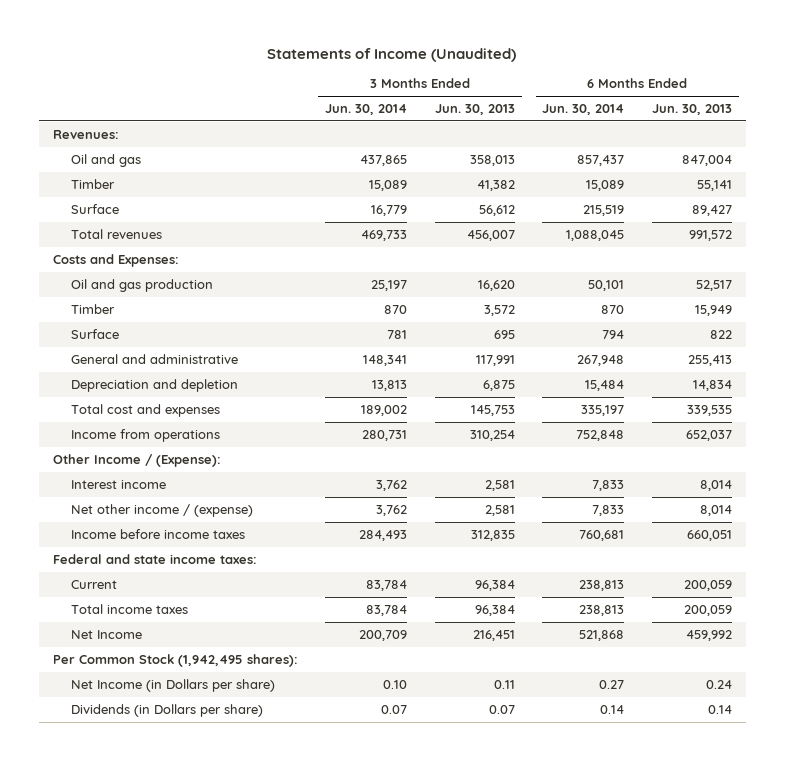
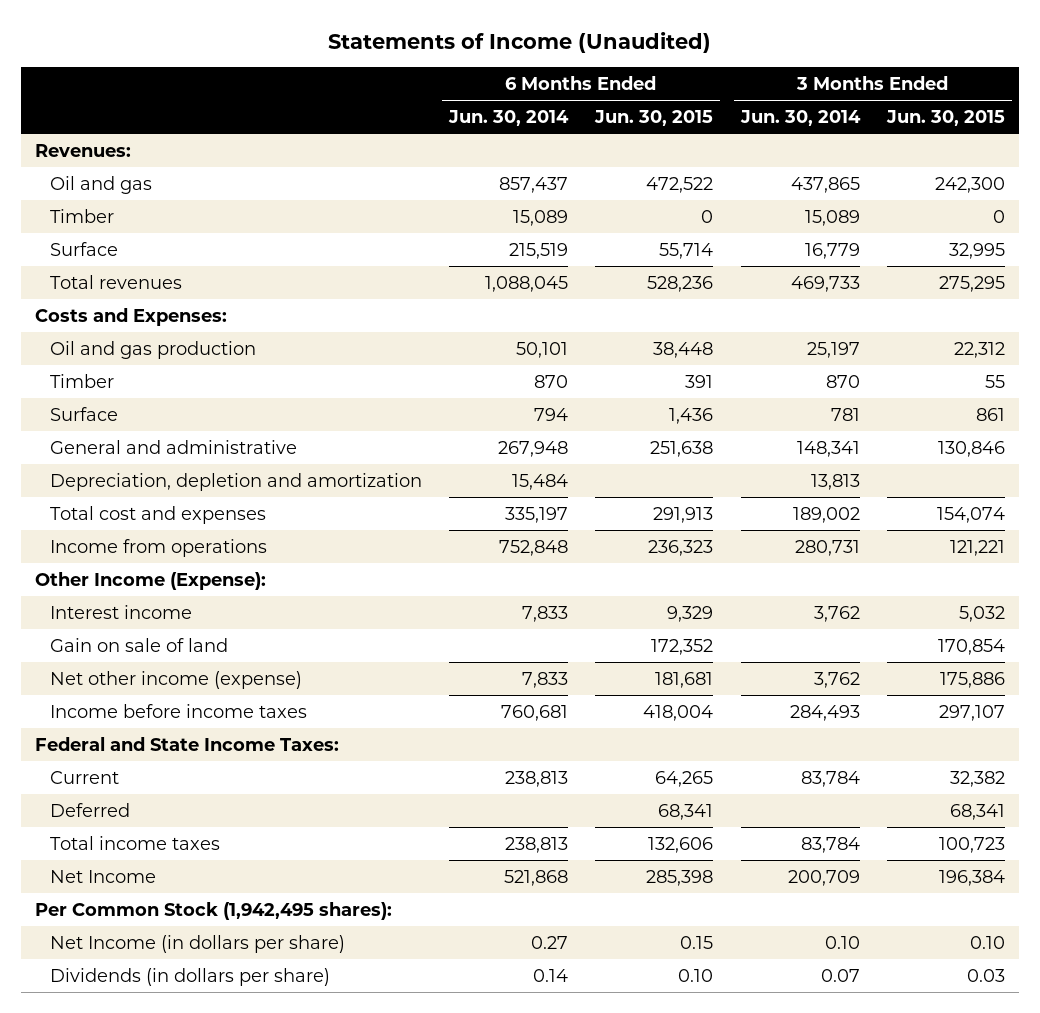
[434,104,515,116] Jun. 30, 2013 -> none
[652,104,733,116] Jun. 30, 2013 -> none
none -> [594,110,714,127] Jun. 30, 2015
none -> [886,110,1006,127] Jun. 30, 2015
[70,378,238,392] Depreciation and depletion -> [49,472,422,491] Depreciation, depletion and amortization
[52,453,221,467] Other Income / (Expense): -> [34,571,266,590] Other Income (Expense):
none -> [49,637,228,652] Gain on sale of land
[70,503,253,517] Net other income / (expense) -> [49,670,302,689] Net other income (expense)
[52,553,257,564] Federal and state income taxes: -> [34,736,339,751] Federal and State Income Taxes:
none -> [49,802,130,817] Deferred
[70,678,275,692] Net Income (in Dollars per share) -> [49,934,345,953] Net Income (in dollars per share)
[70,703,263,717] Dividends (in Dollars per share) -> [49,967,330,986] Dividends (in dollars per share)

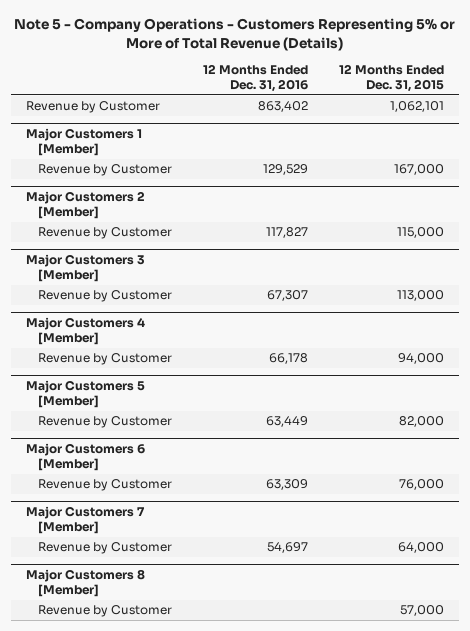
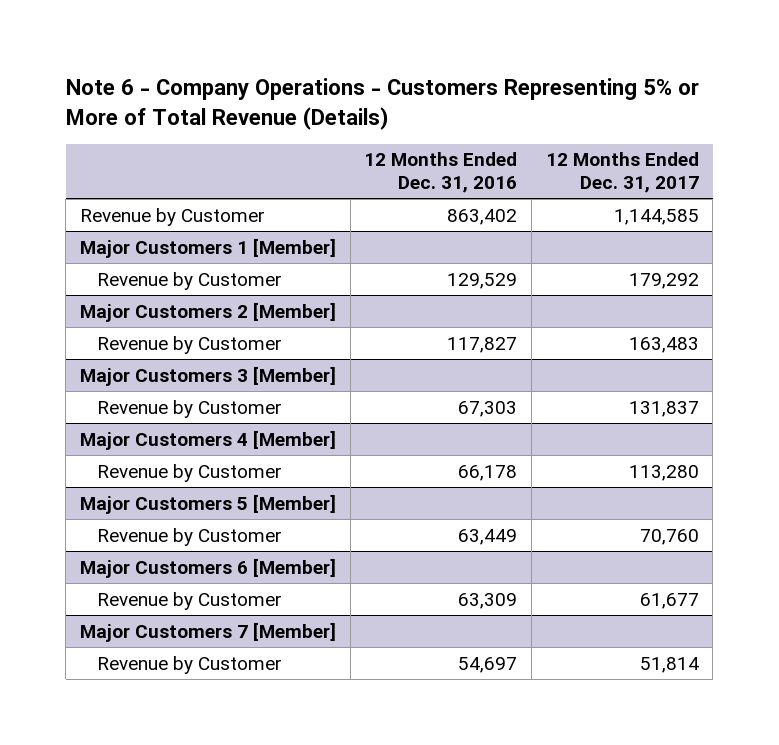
[14,18,456,51] Note 5 - Company Operations - Customers Representing 5% or More of Total Revenue (Details) -> [65,78,699,130] Note 6 - Company Operations - Customers Representing 5% or More of Total Revenue (Details)
[338,63,444,93] 12 Months Ended Dec. 31, 2015 -> none
none -> [545,152,699,194] 12 Months Ended Dec. 31, 2017
[267,290,309,302] 67,307 -> [458,400,518,417] 67,303
[26,568,146,598] Major Customers 8 [Member] -> none
[38,605,173,618] Revenue by Customer -> none

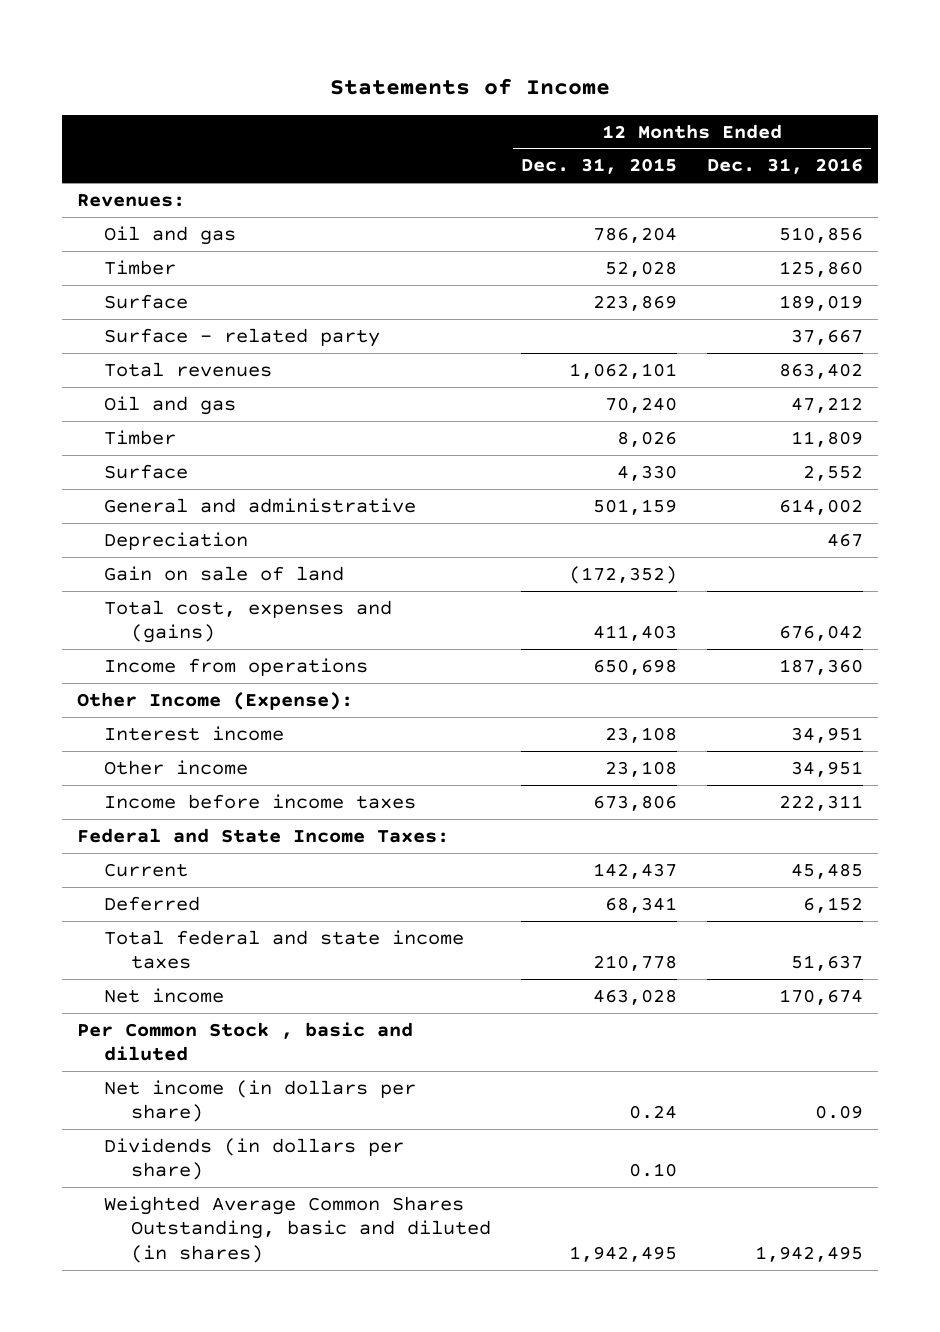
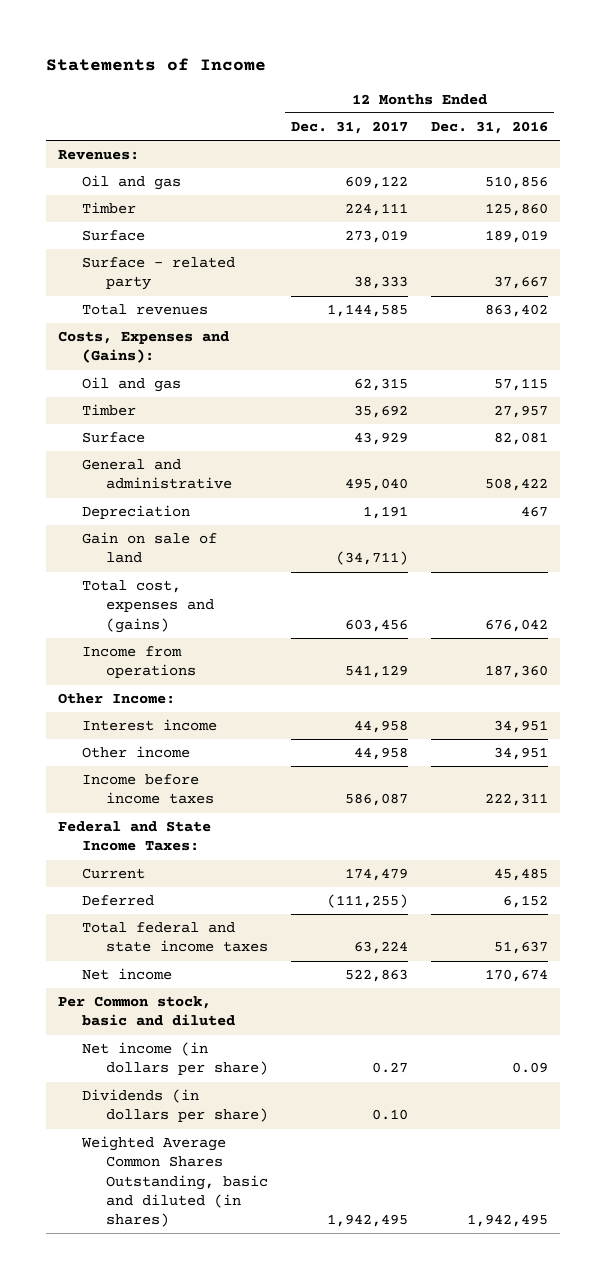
[520,158,677,175] Dec. 31, 2015 -> none
none -> [290,121,408,135] Dec. 31, 2017
none -> [57,331,229,364] Costs, Expenses and (Gains):
[791,397,864,414] 47,212 -> [494,378,549,392] 57,115
[791,431,864,448] 11,809 -> [494,405,549,419] 27,957
[803,465,864,482] 2,552 -> [494,432,549,446] 82,081
[779,499,864,516] 614,002 -> [485,478,549,492] 508,422
[77,692,354,711] Other Income (Expense): -> [57,693,175,705] Other Income:
[77,1022,414,1062] Per Common Stock , basic and diluted -> [57,996,235,1027] Per Common stock, basic and diluted

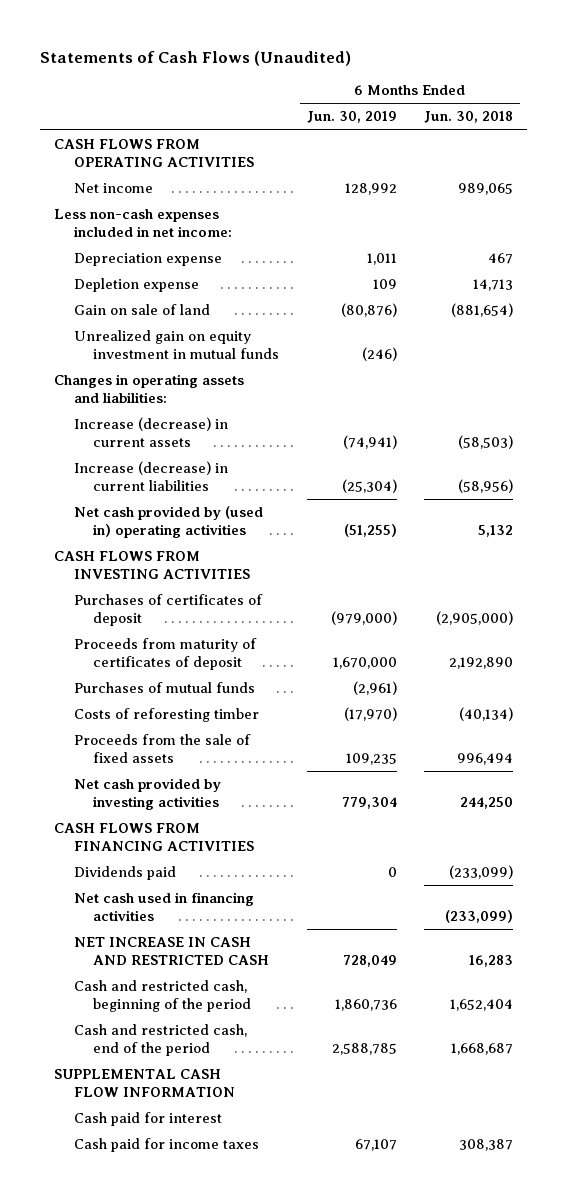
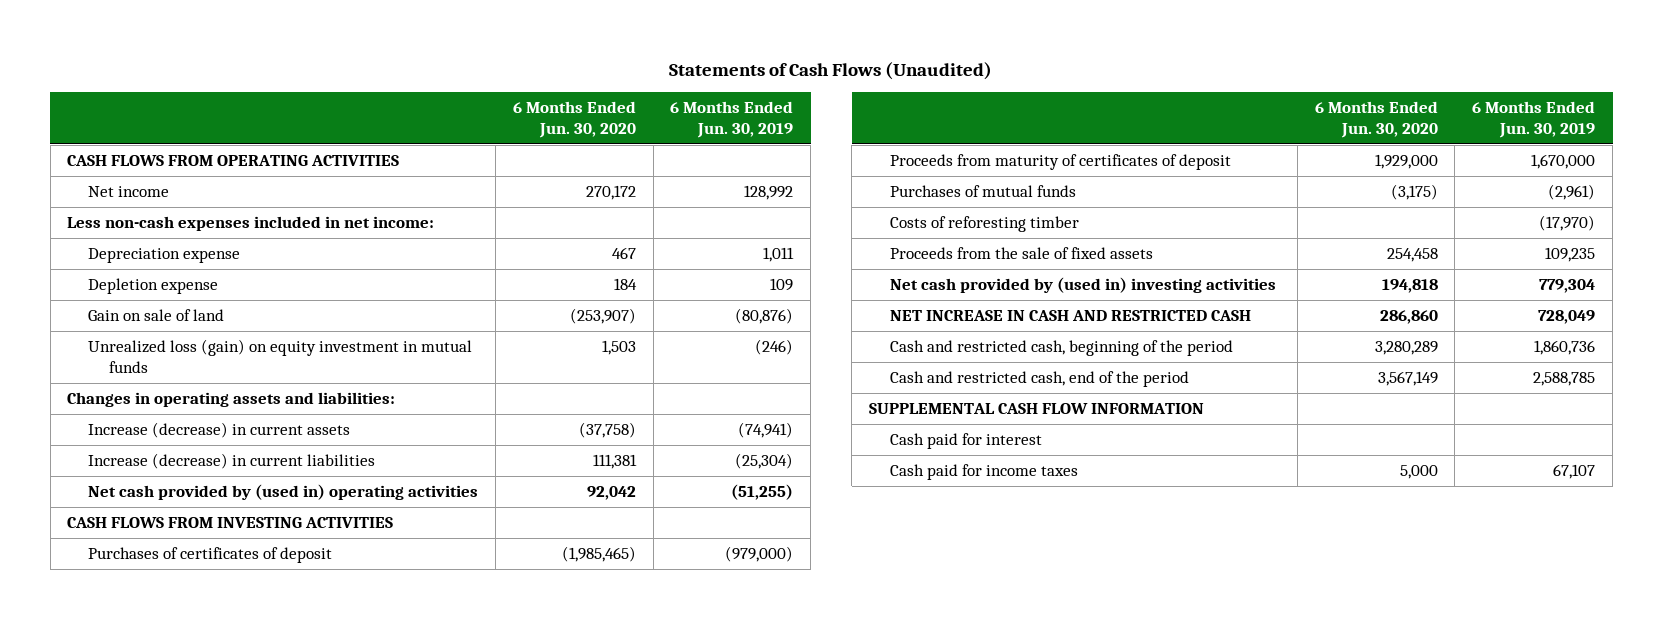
[424,111,514,124] Jun. 30, 2018 -> none
none -> [512,101,636,139] 6 Months Ended Jun. 30, 2020
[73,330,279,359] Unrealized gain on equity investment in mutual funds -> [88,338,473,373] Unrealized loss (gain) on equity investment in mutual funds
[54,823,254,851] CASH FLOWS FROM FINANCING ACTIVITIES -> none
[73,866,176,881] Dividends paid -> none
[73,892,254,921] Net cash used in financing activities -> none
[73,778,221,810] Net cash provided by investing activities -> [889,276,1276,293] Net cash provided by (used in) investing activities

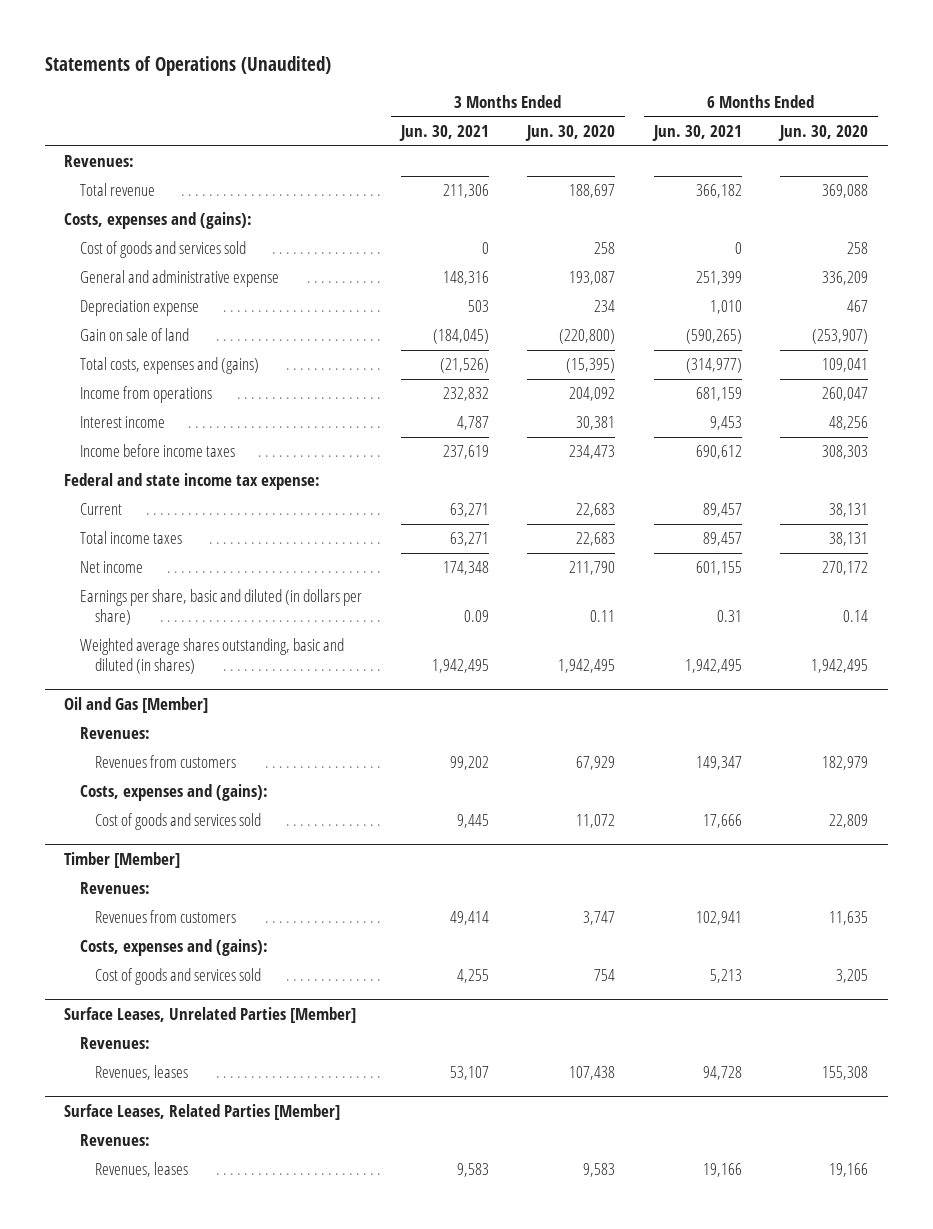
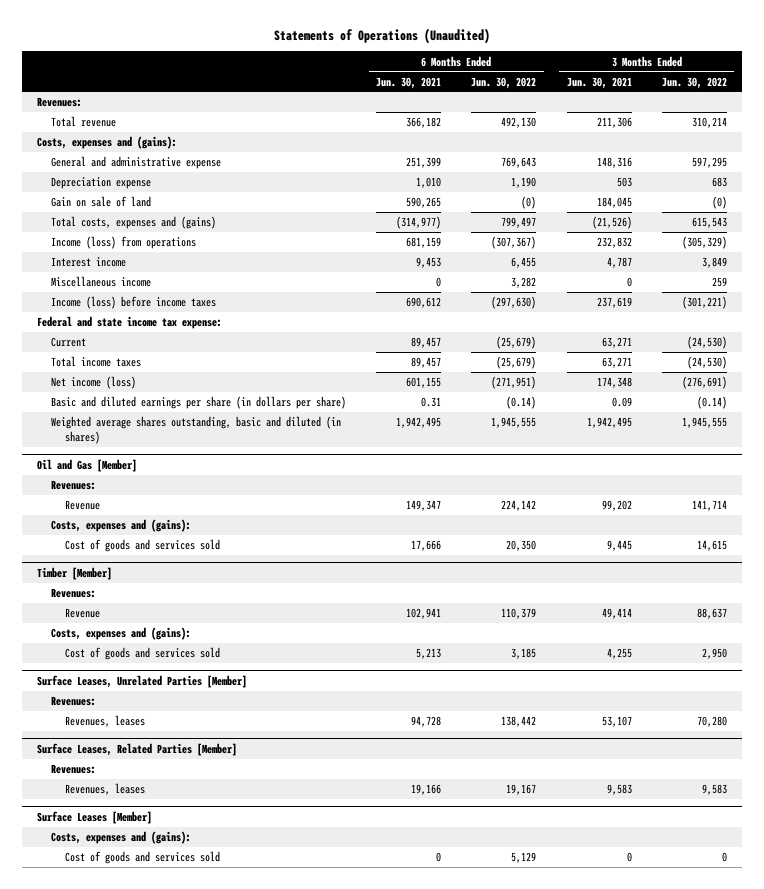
[525,124,616,141] Jun. 30, 2020 -> none
[778,124,869,141] Jun. 30, 2020 -> none
none -> [471,76,537,89] Jun. 30, 2022
none -> [661,76,727,89] Jun. 30, 2022
[79,241,246,259] Cost of goods and services sold -> none
[432,329,489,345] (184,045) -> [596,197,632,209] 184,045
[685,329,742,345] (590,265) -> [406,197,442,209] 590,265
[79,386,212,404] Income from operations -> [50,236,196,250] Income (loss) from operations
none -> [50,276,151,288] Miscellaneous income
[79,444,235,458] Income before income taxes -> [50,296,216,310] Income (loss) before income taxes
[79,561,143,574] Net income -> [50,376,136,390] Net income (loss)
[79,589,362,626] Earnings per share, basic and diluted (in dollars per share) -> [50,396,346,410] Basic and diluted earnings per share (in dollars per share)
[95,755,237,769] Revenues from customers -> [64,500,100,511] Revenue
[95,910,237,924] Revenues from customers -> [64,608,100,619] Revenue
none -> [36,810,152,824] Surface Leases [Member]
none -> [50,831,191,845] Costs, expenses and (gains):
none -> [64,851,220,865] Cost of goods and services sold

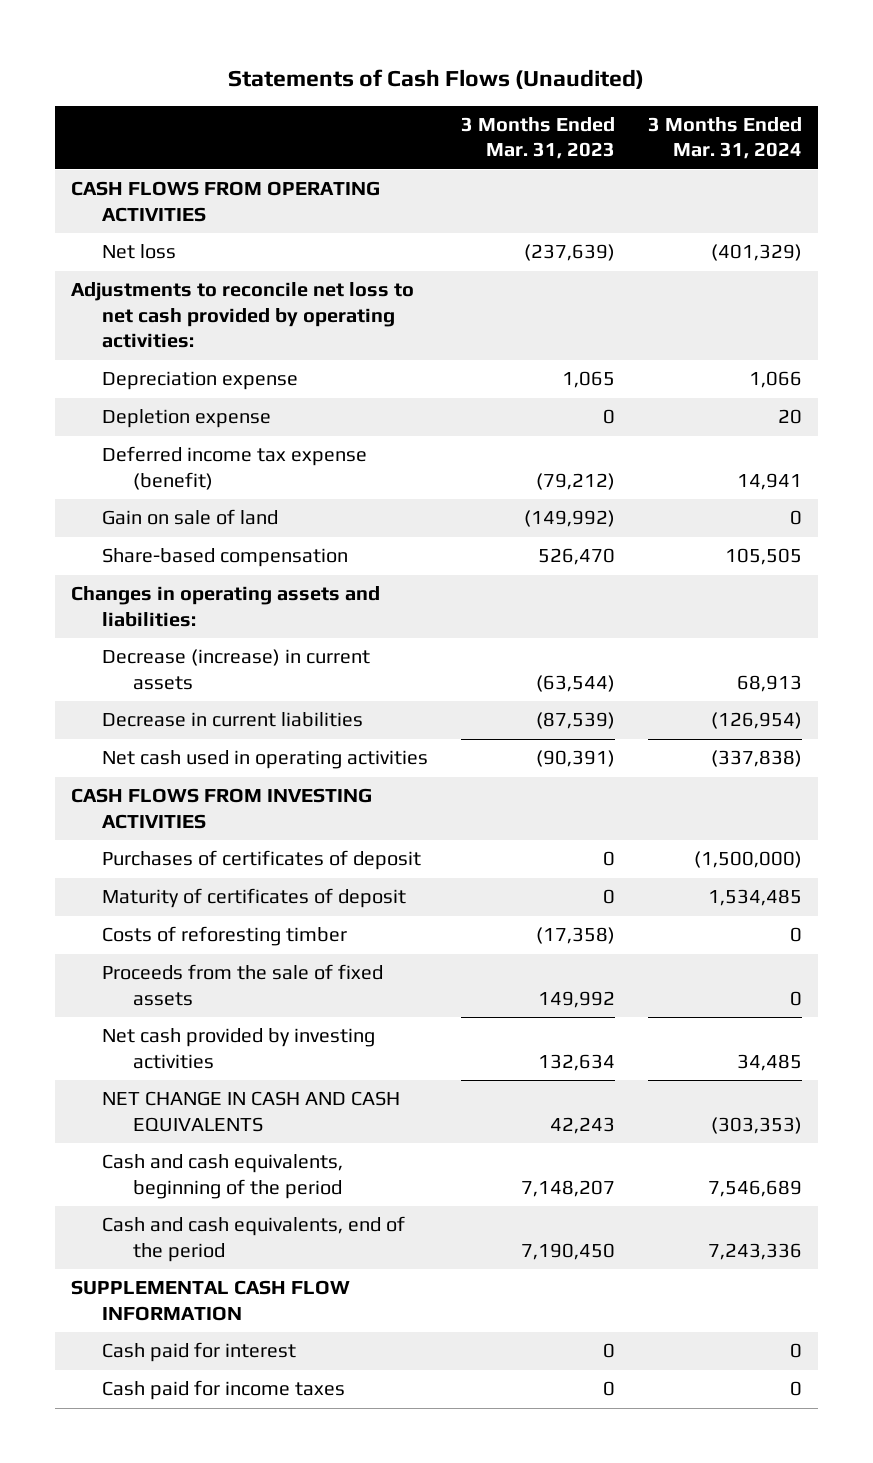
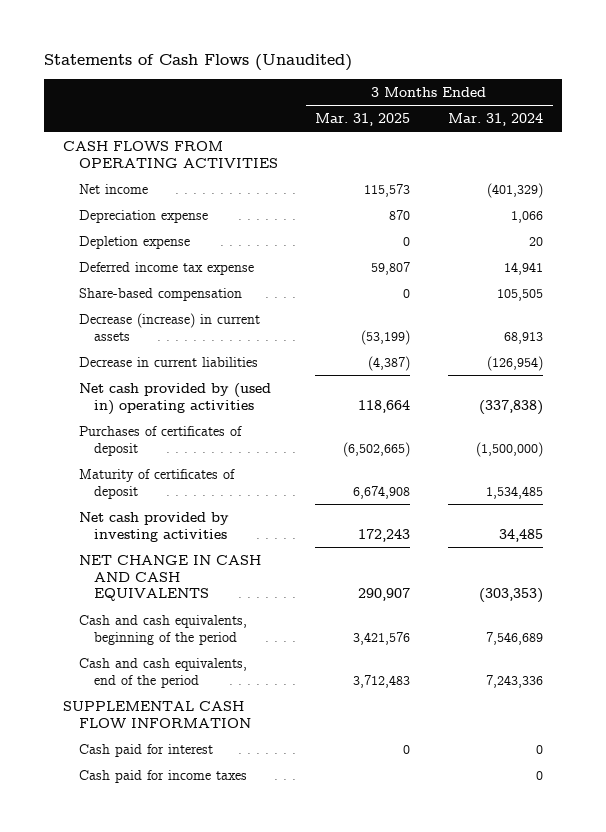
[460,116,615,160] 3 Months Ended Mar. 31, 2023 -> none
none -> [315,113,411,127] Mar. 31, 2025
[71,282,415,349] Adjustments to reconcile net loss to net cash provided by operating activities: -> none
[102,244,177,260] Net loss -> [78,183,148,194] Net income
[102,509,279,526] Gain on sale of land -> none
[102,446,368,490] Deferred income tax expense (benefit) -> [78,261,254,275] Deferred income tax expense
[71,586,381,627] Changes in operating assets and liabilities: -> none
[71,788,373,829] CASH FLOWS FROM INVESTING ACTIVITIES -> none
[102,750,429,770] Net cash used in operating activities -> [78,382,271,415] Net cash provided by (used in) operating activities
[102,926,348,947] Costs of reforesting timber -> none
[102,964,384,1006] Proceeds from the sale of fixed assets -> none

